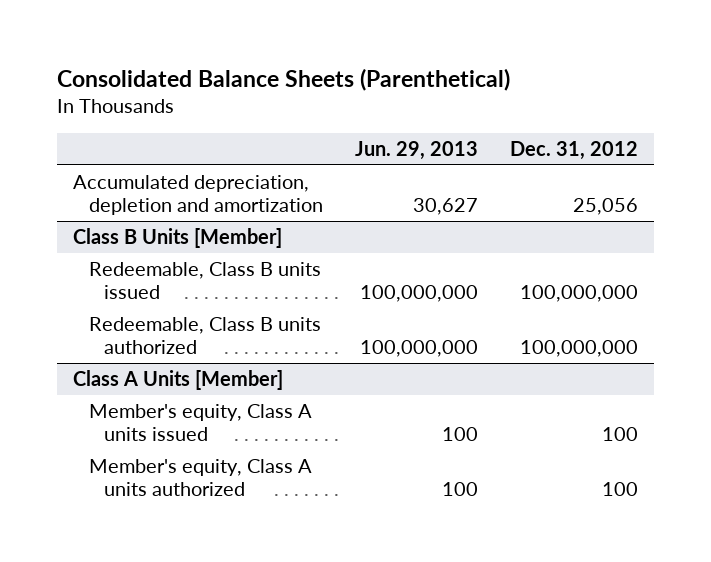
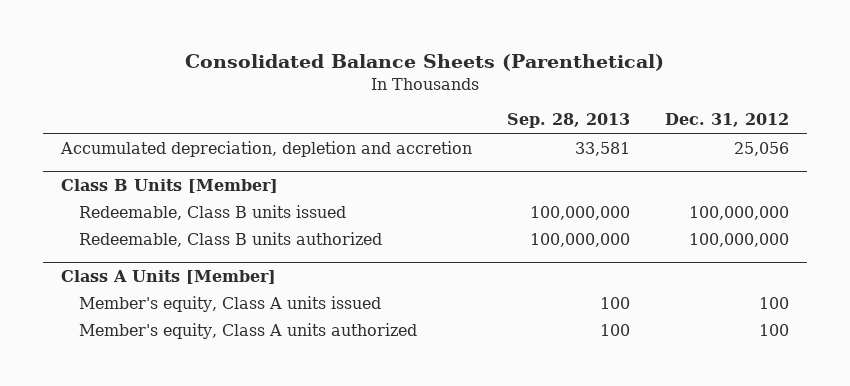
[354,140,478,160] Jun. 29, 2013 -> none
none -> [507,113,631,129] Sep. 28, 2013
[72,174,323,216] Accumulated depreciation, depletion and amortization -> [59,140,472,157] Accumulated depreciation, depletion and accretion

